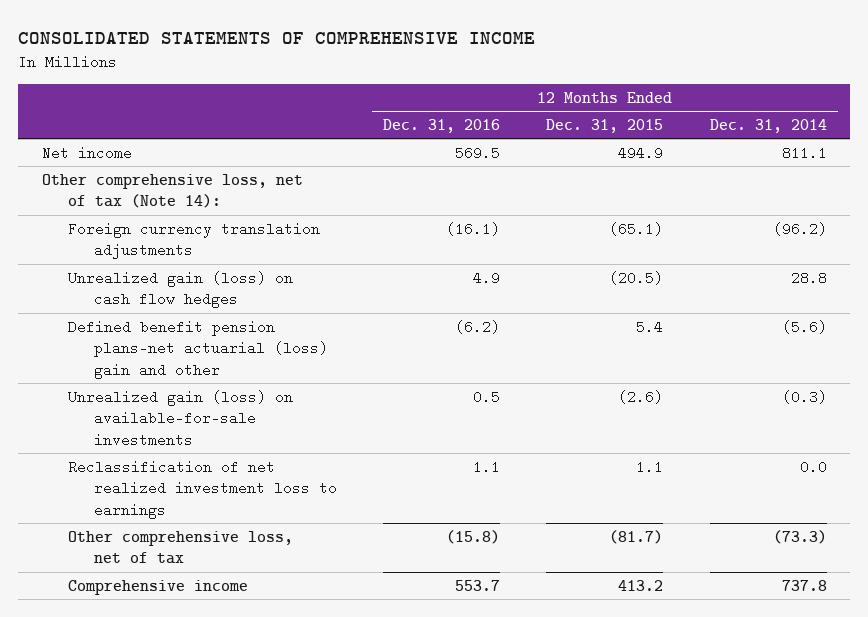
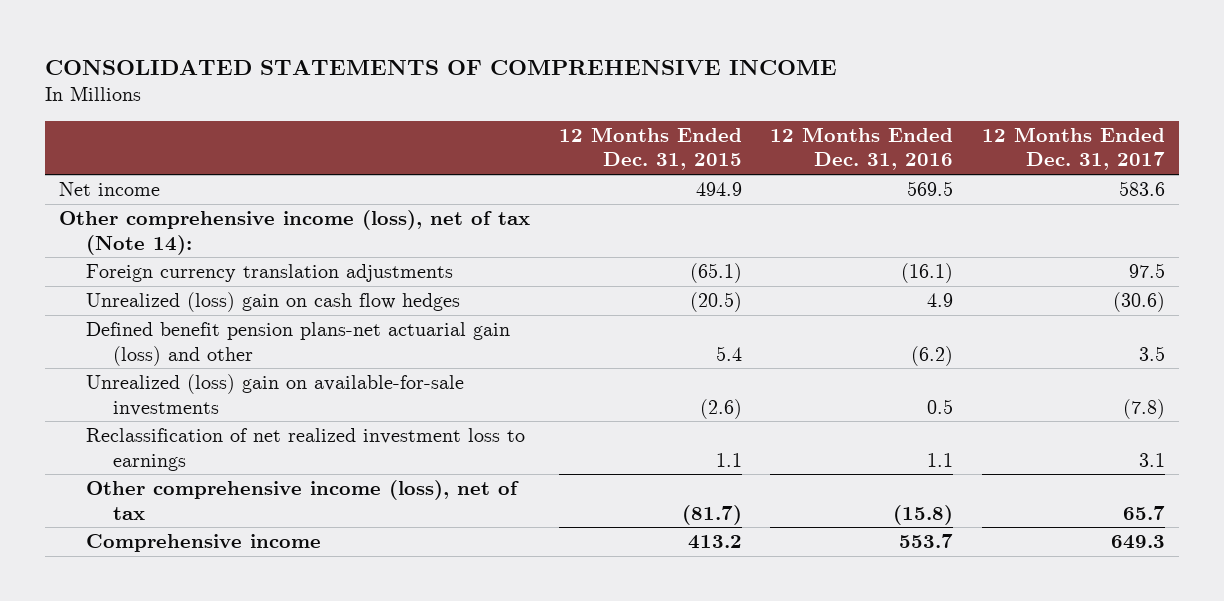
[709,118,827,133] Dec. 31, 2014 -> none
none -> [981,126,1165,171] 12 Months Ended Dec. 31, 2017
[41,173,303,209] Other comprehensive loss, net of tax (Note 14): -> [59,210,531,255] Other comprehensive income (loss), net of tax (Note 14):
[67,270,293,309] Unrealized gain (loss) on cash flow hedges -> [86,292,461,313] Unrealized (loss) gain on cash flow hedges
[67,319,328,379] Defined benefit pension plans-net actuarial (loss) gain and other -> [86,322,511,366] Defined benefit pension plans-net actuarial gain (loss) and other
[67,389,293,447] Unrealized gain (loss) on available-for-sale investments -> [86,374,465,416] Unrealized (loss) gain on available-for-sale investments
[67,530,293,565] Other comprehensive loss, net of tax -> [86,480,520,520] Other comprehensive income (loss), net of tax

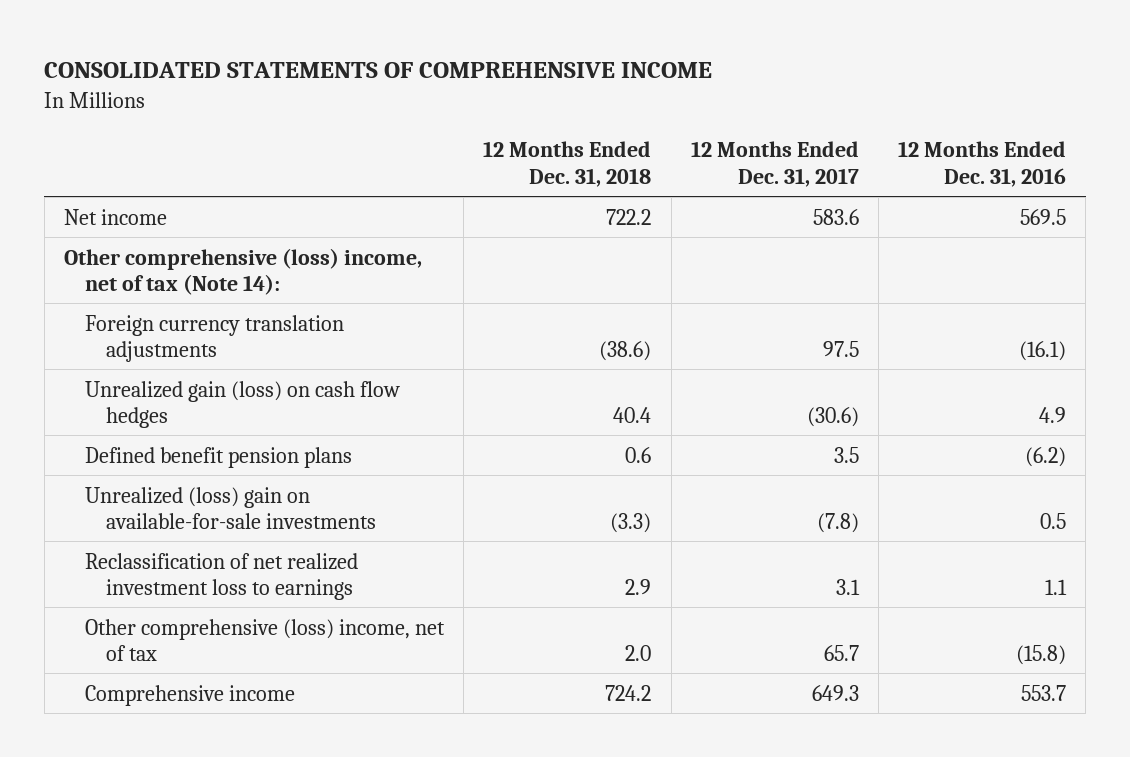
[558,126,742,171] 12 Months Ended Dec. 31, 2015 -> none
none -> [483,141,652,187] 12 Months Ended Dec. 31, 2018
[59,210,531,255] Other comprehensive income (loss), net of tax (Note 14): -> [64,247,423,295] Other comprehensive (loss) income, net of tax (Note 14):
[86,292,461,313] Unrealized (loss) gain on cash flow hedges -> [85,380,401,428] Unrealized gain (loss) on cash flow hedges
[86,322,511,366] Defined benefit pension plans-net actuarial gain (loss) and other -> [85,446,353,468] Defined benefit pension plans
[86,480,520,520] Other comprehensive income (loss), net of tax -> [85,618,446,661] Other comprehensive (loss) income, net of tax

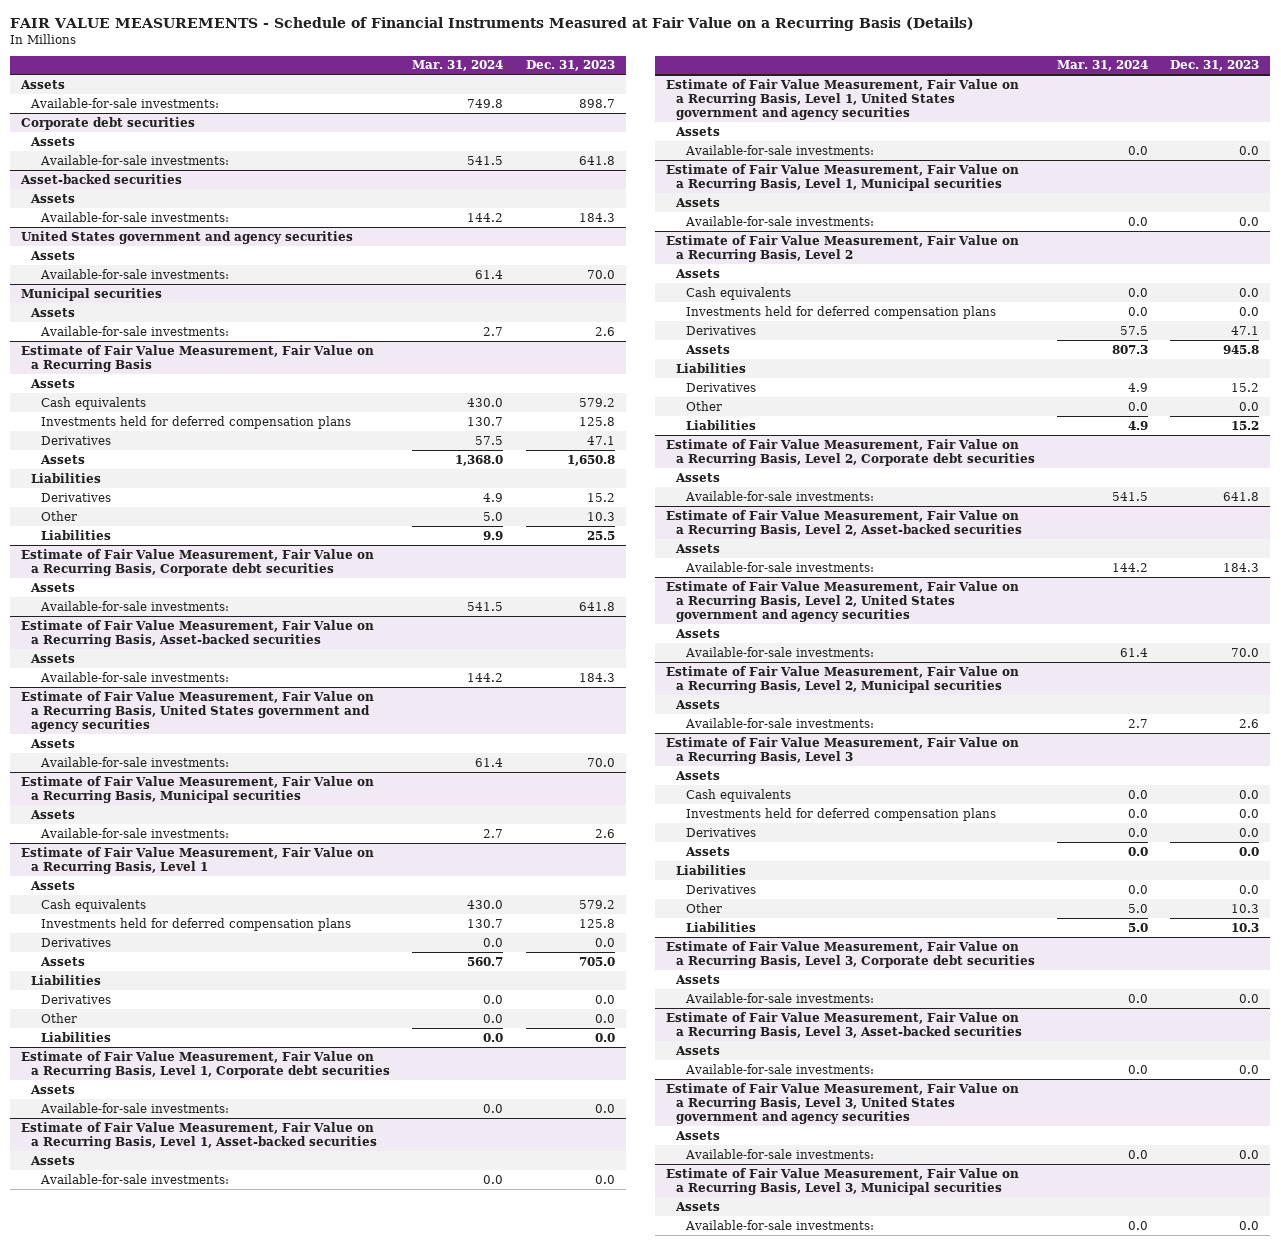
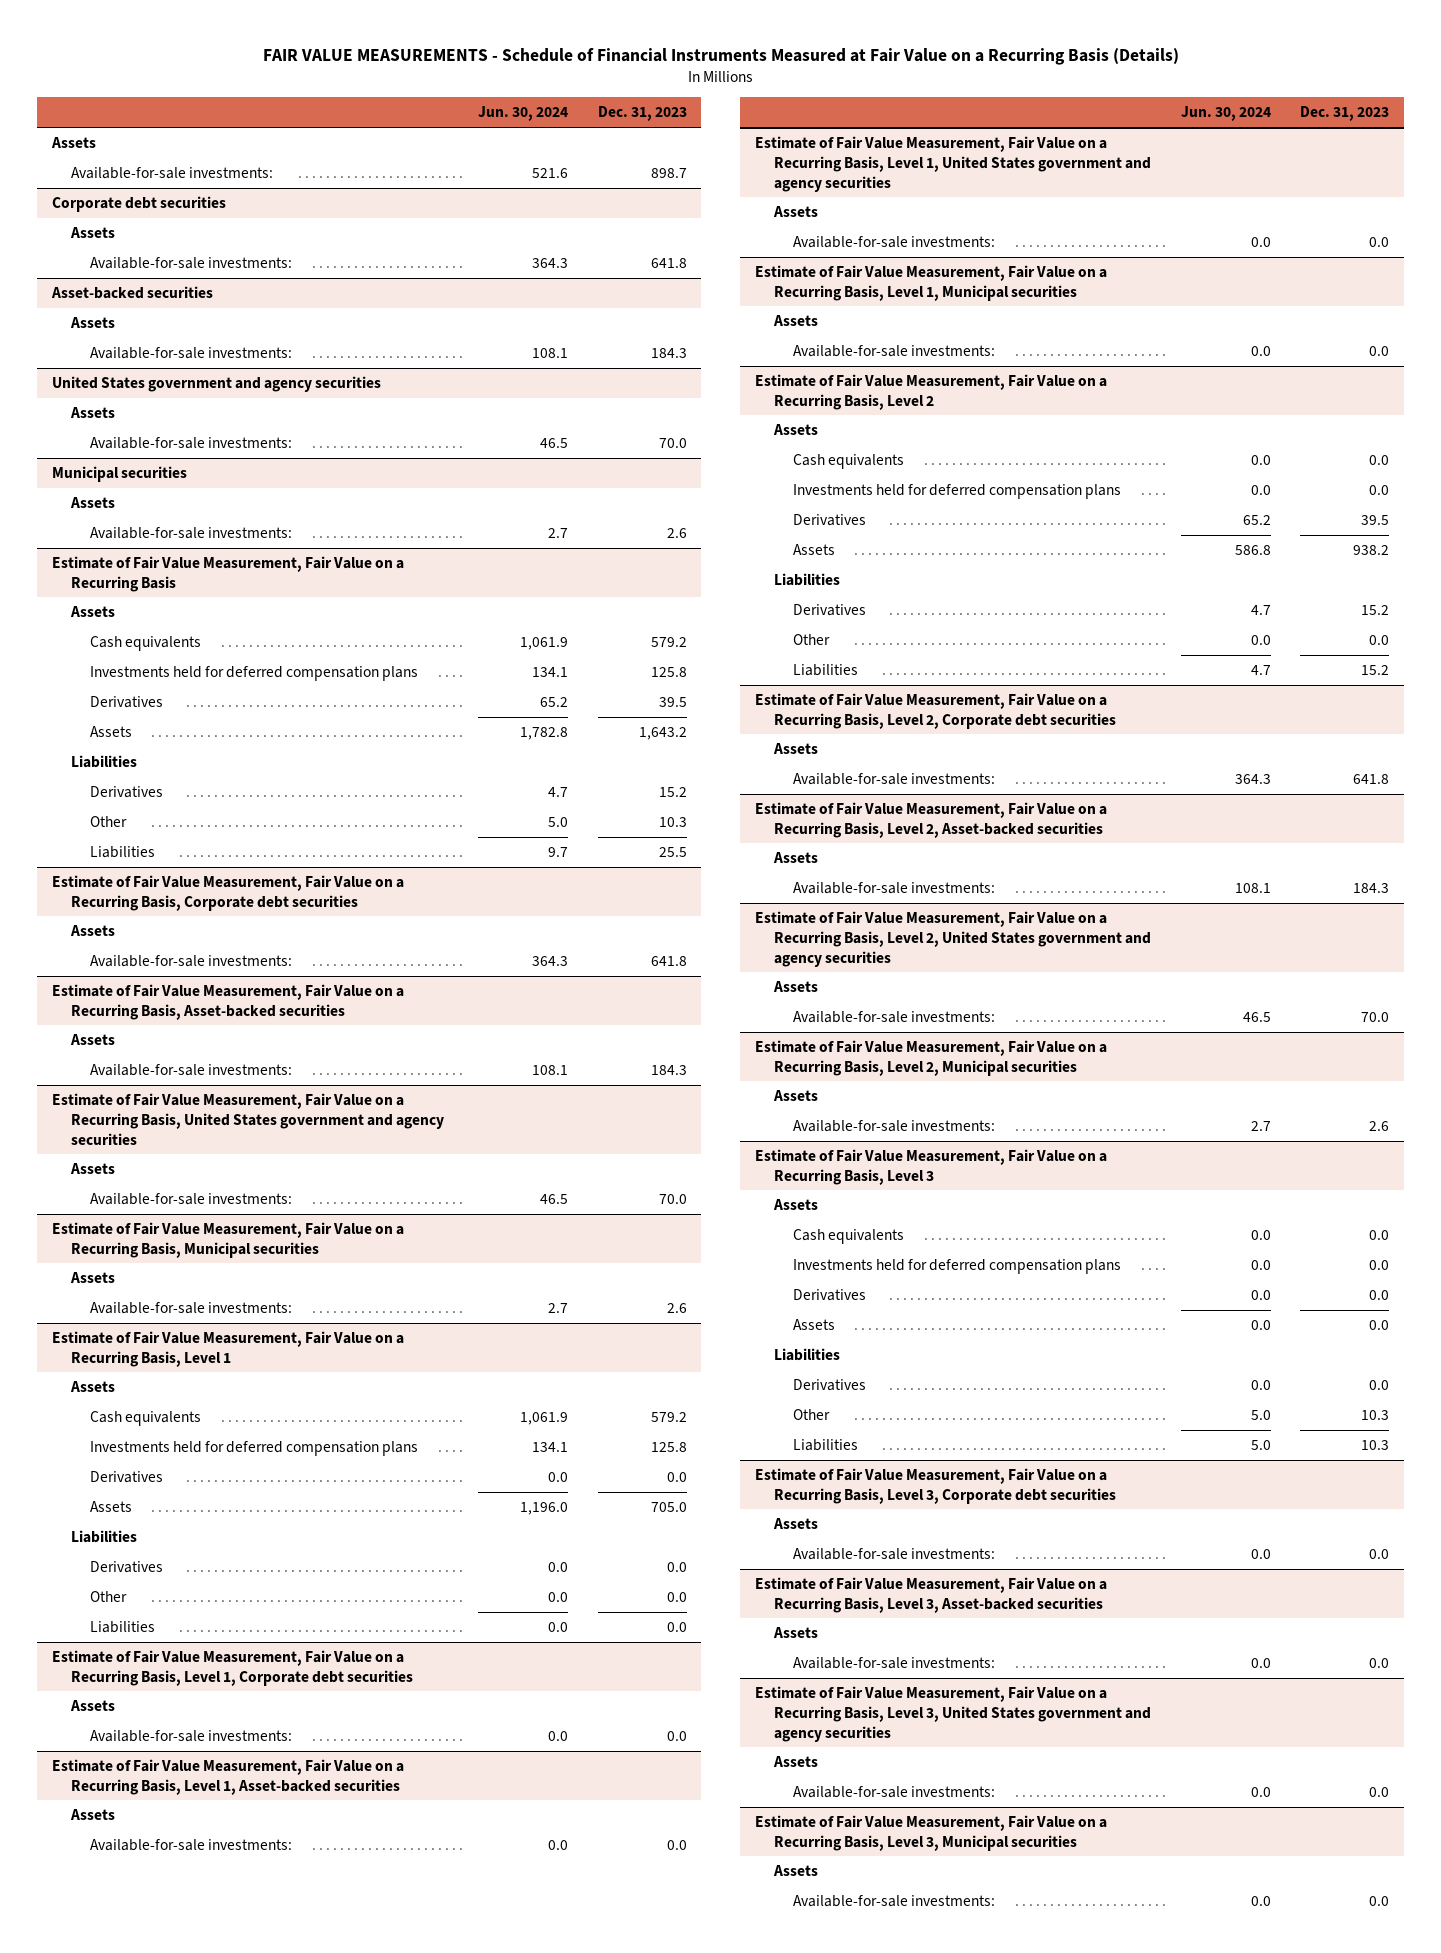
[412,60,504,72] Mar. 31, 2024 -> none
none -> [477,106,568,122] Jun. 30, 2024
[586,435,615,445] 47.1 -> [658,696,687,707] 39.5
[566,454,615,466] 1,650.8 -> [638,726,687,740] 1,643.2
[1231,325,1260,335] 47.1 -> [1361,514,1390,525] 39.5
[1223,344,1260,354] 945.8 -> [1353,544,1390,555] 938.2

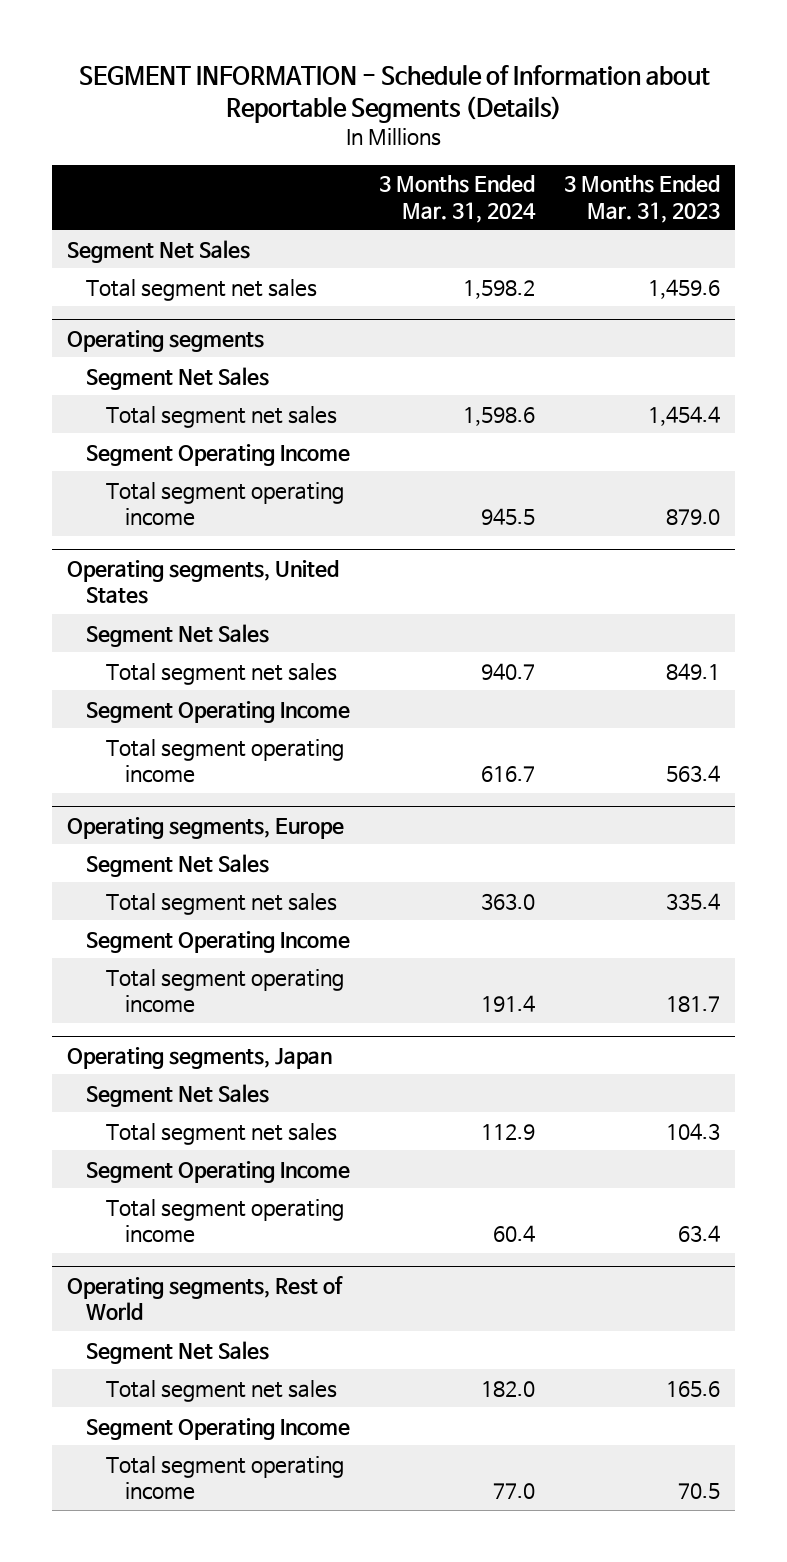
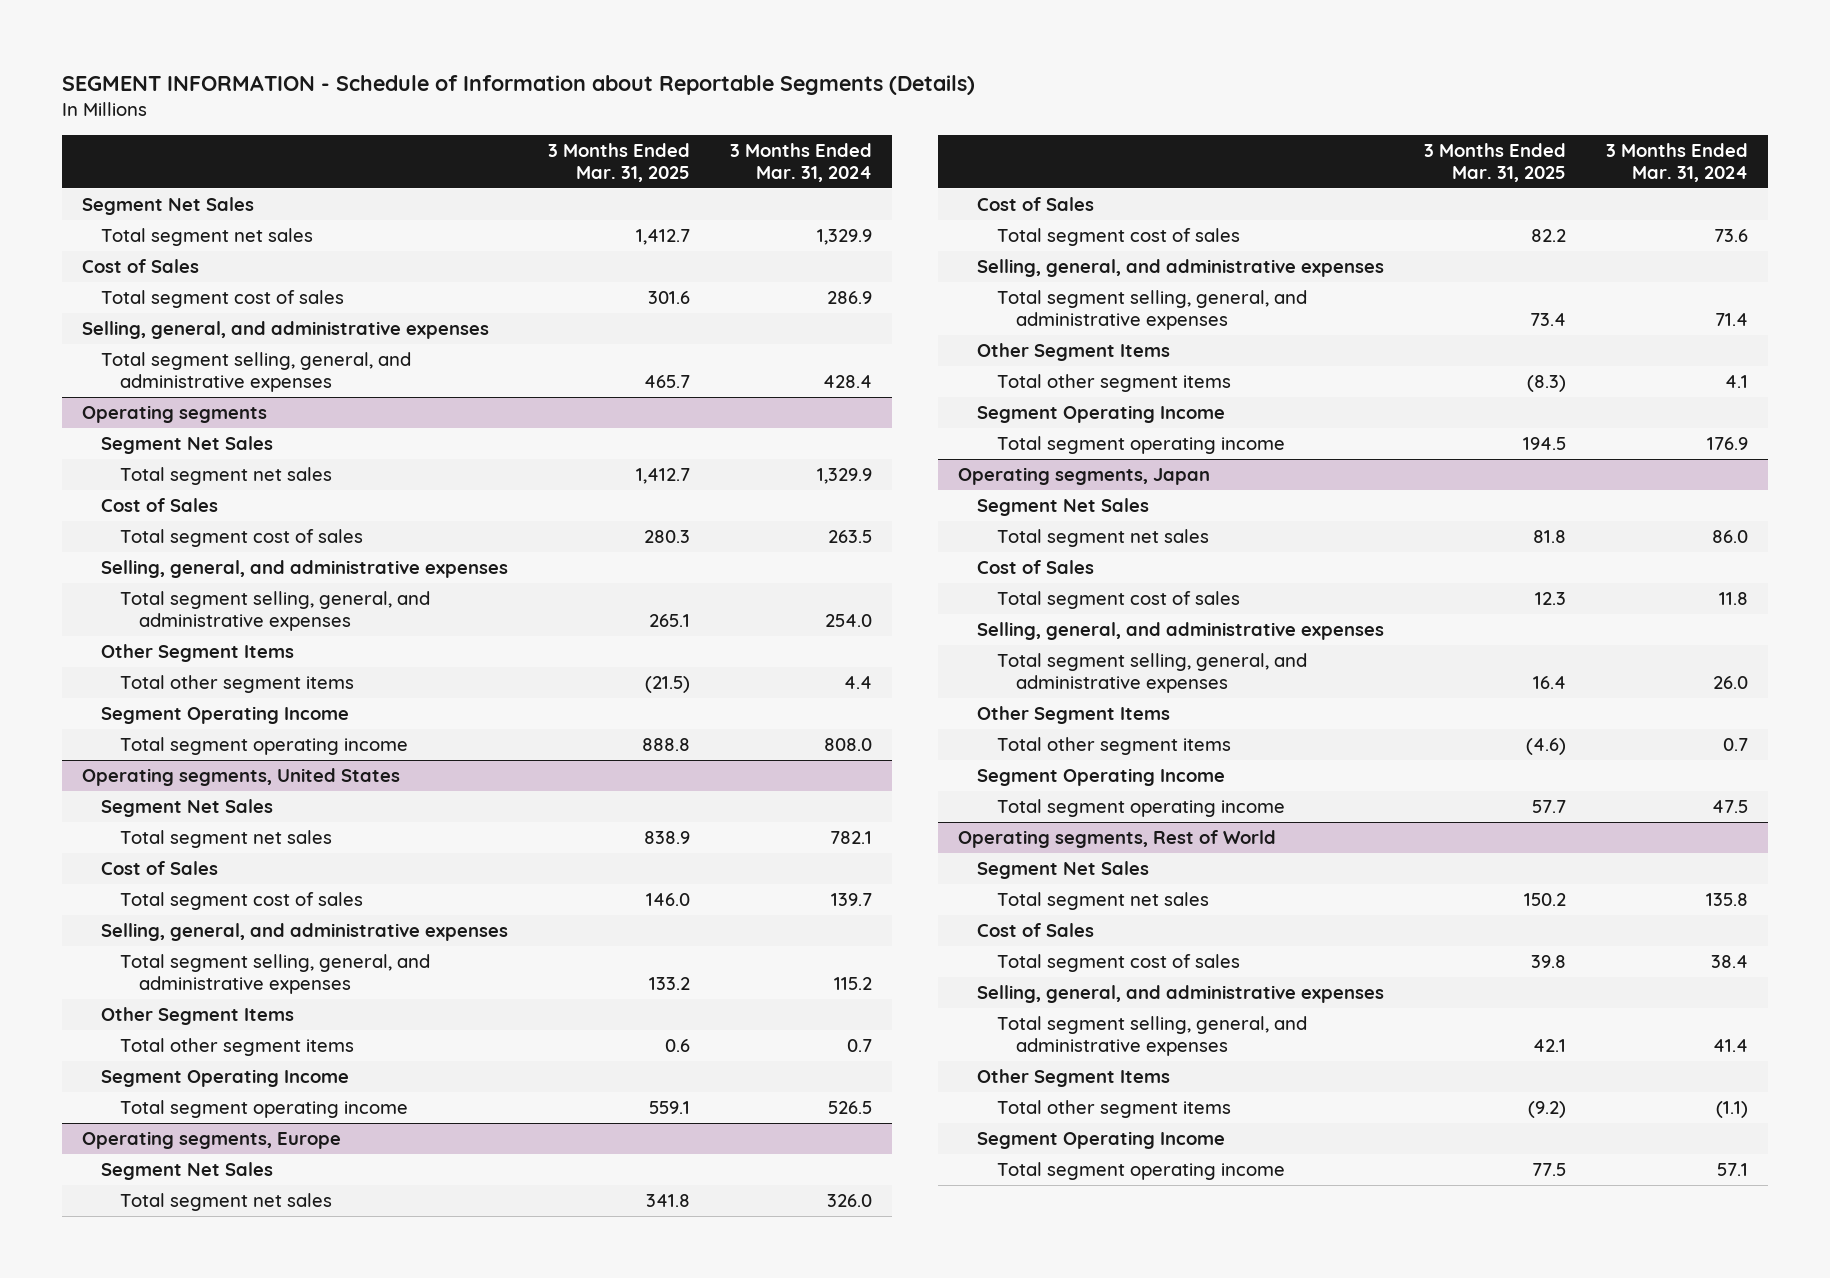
[564,175,721,223] 3 Months Ended Mar. 31, 2023 -> none
none -> [547,142,690,182] 3 Months Ended Mar. 31, 2025
[463,279,536,299] 1,598.2 -> [816,228,872,245] 1,329.9
none -> [81,258,199,273] Cost of Sales
none -> [100,289,344,308] Total segment cost of sales
none -> [81,320,489,339] Selling, general, and administrative expenses
none -> [100,351,411,393] Total segment selling, general, and administrative expenses
[463,406,536,426] 1,598.6 -> [816,467,872,484] 1,329.9
none -> [100,497,218,512] Cost of Sales
none -> [120,528,364,547] Total segment cost of sales
none -> [100,559,508,578] Selling, general, and administrative expenses
none -> [120,590,431,632] Total segment selling, general, and administrative expenses
none -> [100,643,294,662] Other Segment Items
none -> [120,674,355,693] Total other segment items
[481,507,536,525] 945.5 -> [823,737,872,751] 808.0
[481,662,536,680] 940.7 -> [829,830,872,844] 782.1
none -> [100,860,218,875] Cost of Sales
none -> [120,891,364,910] Total segment cost of sales
none -> [100,922,508,941] Selling, general, and administrative expenses
none -> [120,953,431,995] Total segment selling, general, and administrative expenses
none -> [100,1006,294,1025] Other Segment Items
none -> [120,1037,355,1056] Total other segment items
[481,765,536,782] 616.7 -> [827,1100,872,1114] 526.5
[481,892,536,910] 363.0 -> [826,1193,872,1207] 326.0
none -> [977,196,1095,211] Cost of Sales
none -> [996,227,1240,246] Total segment cost of sales
none -> [977,258,1385,277] Selling, general, and administrative expenses
none -> [996,289,1307,331] Total segment selling, general, and administrative expenses
none -> [977,342,1171,361] Other Segment Items
none -> [996,373,1231,392] Total other segment items
[481,994,536,1012] 191.4 -> [1707,436,1749,450] 176.9
[481,1123,536,1140] 112.9 -> [1712,529,1749,543] 86.0
none -> [977,559,1095,574] Cost of Sales
none -> [996,590,1240,609] Total segment cost of sales
none -> [977,621,1385,640] Selling, general, and administrative expenses
none -> [996,652,1307,694] Total segment selling, general, and administrative expenses
none -> [977,705,1171,724] Other Segment Items
none -> [996,736,1231,755] Total other segment items
[493,1224,536,1242] 60.4 -> [1712,799,1749,813] 47.5
[481,1380,536,1397] 182.0 -> [1706,892,1749,906] 135.8
none -> [977,922,1095,937] Cost of Sales
none -> [996,953,1240,972] Total segment cost of sales
none -> [977,984,1385,1003] Selling, general, and administrative expenses
none -> [996,1015,1307,1057] Total segment selling, general, and administrative expenses
none -> [977,1068,1171,1087] Other Segment Items
none -> [996,1099,1231,1118] Total other segment items
[493,1482,536,1499] 77.0 -> [1717,1162,1749,1176] 57.1

